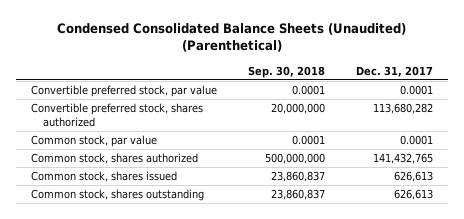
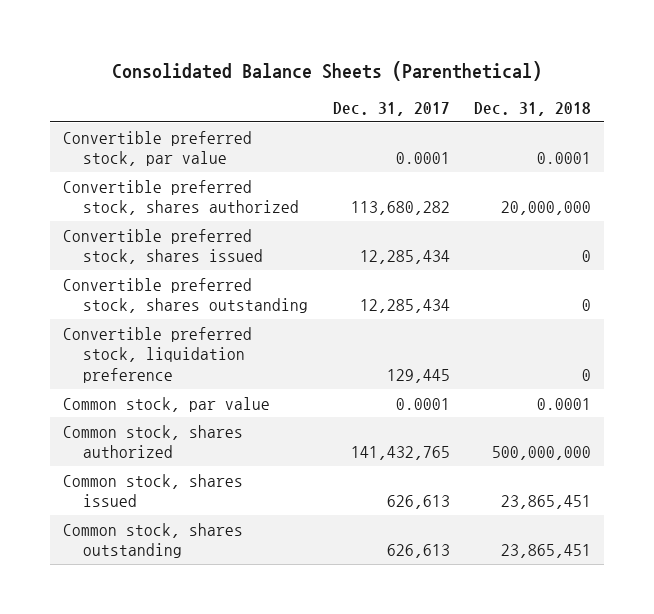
[56,23,406,53] Condensed Consolidated Balance Sheets (Unaudited) (Parenthetical) -> [112,60,543,81] Consolidated Balance Sheets (Parenthetical)
[247,65,325,78] Sep. 30, 2018 -> none
none -> [474,102,592,117] Dec. 31, 2018
none -> [62,228,263,265] Convertible preferred stock, shares issued
none -> [62,277,308,314] Convertible preferred stock, shares outstanding
none -> [62,326,252,383] Convertible preferred stock, liquidation preference

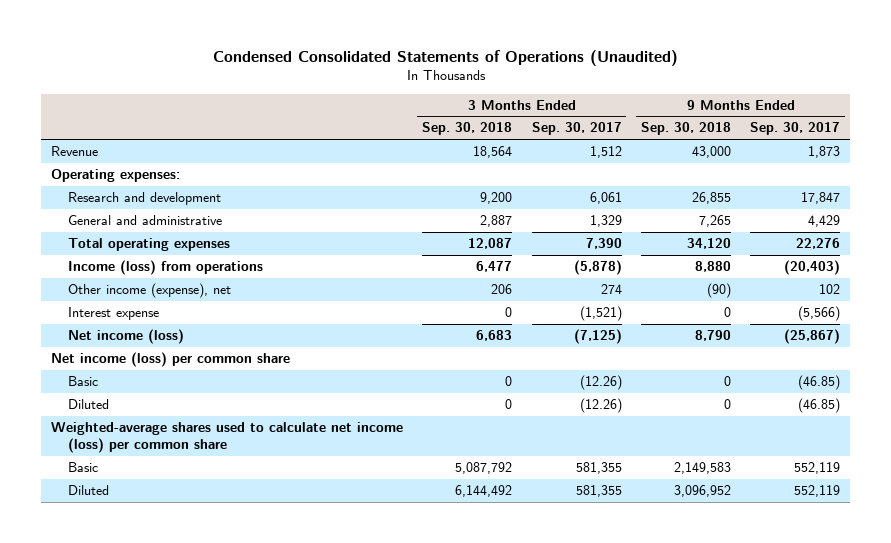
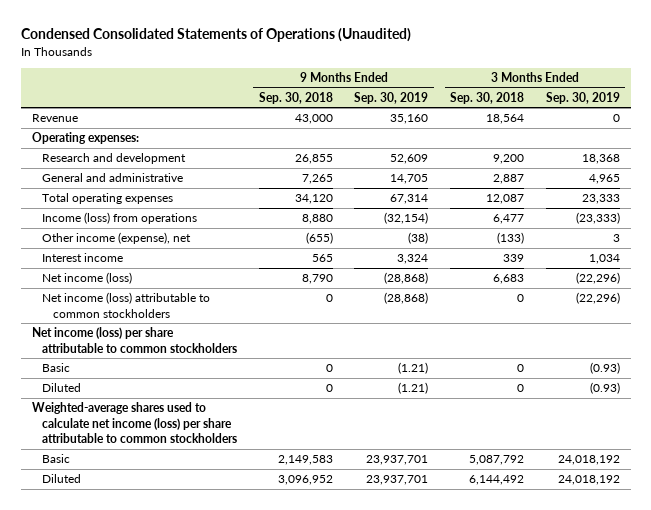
[531,122,622,136] Sep. 30, 2017 -> none
[750,122,841,136] Sep. 30, 2017 -> none
none -> [354,91,429,104] Sep. 30, 2019
none -> [545,91,620,104] Sep. 30, 2019
[67,307,159,321] Interest expense -> none
[491,284,513,295] 206 -> [497,232,525,245] (133)
[707,283,732,299] (90) -> [305,232,333,245] (655)
none -> [42,253,124,263] Interest income
none -> [42,292,211,318] Net income (loss) attributable to common stockholders
[50,352,290,368] Net income (loss) per common share -> [31,327,238,353] Net income (loss) per share attributable to common stockholders
[50,422,403,454] Weighted-average shares used to calculate net income (loss) per common share -> [31,402,238,443] Weighted-average shares used to calculate net income (loss) per share attributable to common stockholders

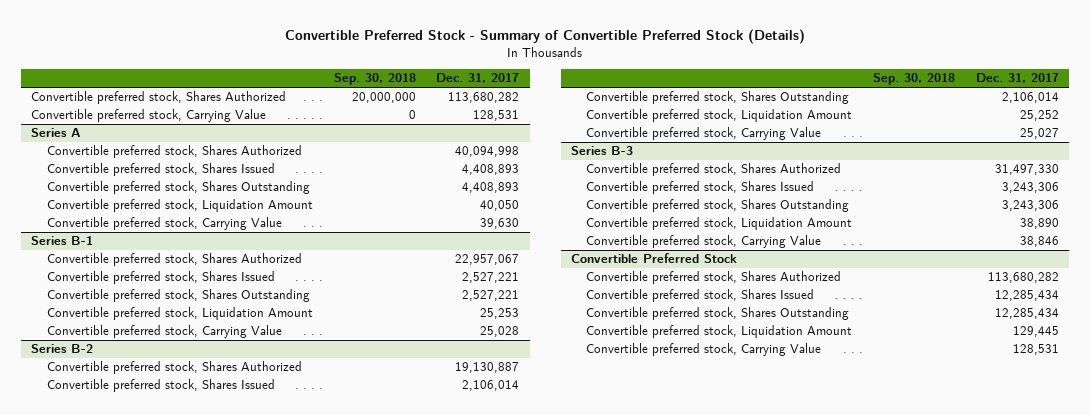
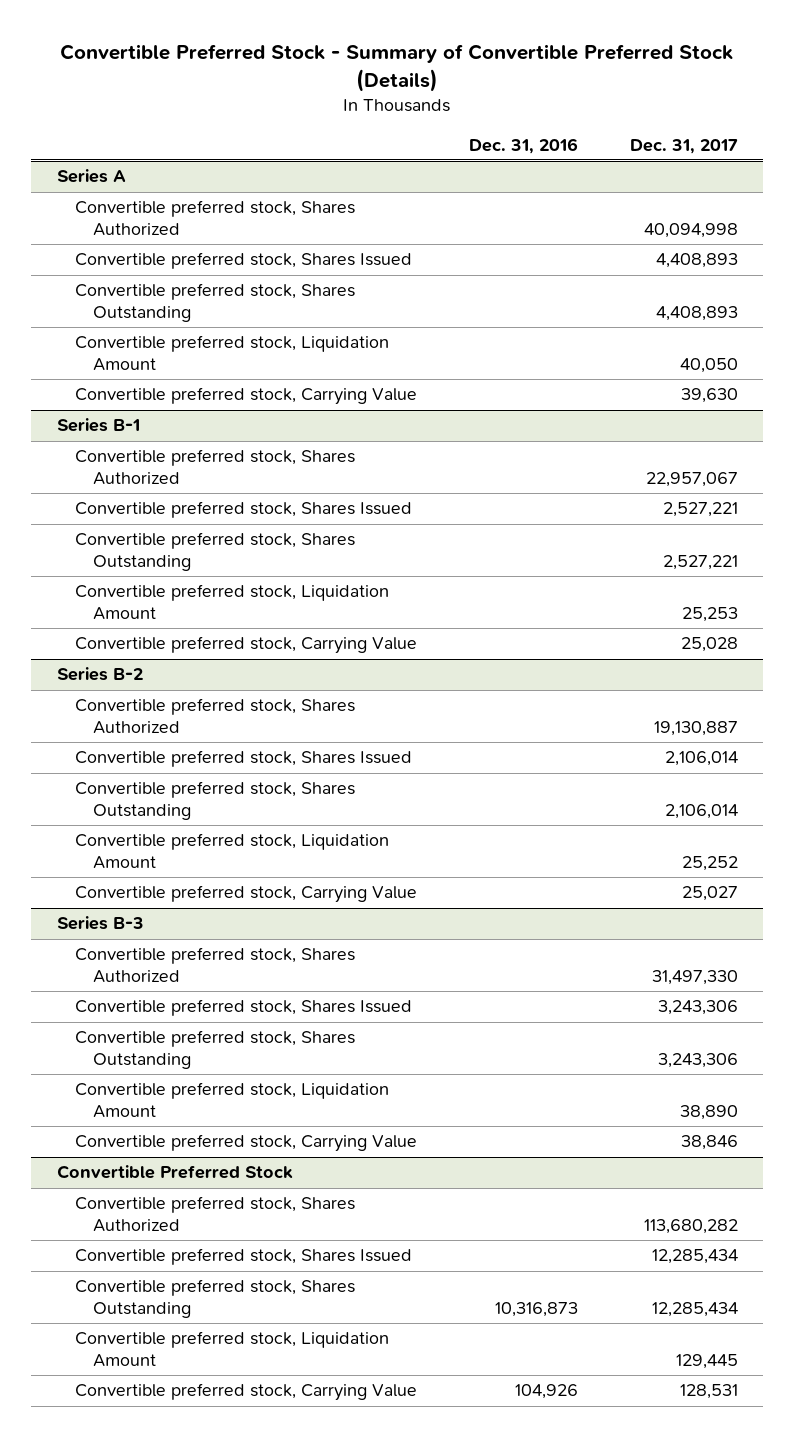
[333,73,416,86] Sep. 30, 2018 -> none
none -> [468,137,578,154] Dec. 31, 2016
[31,91,287,105] Convertible preferred stock, Shares Authorized -> none
[31,109,267,123] Convertible preferred stock, Carrying Value -> none

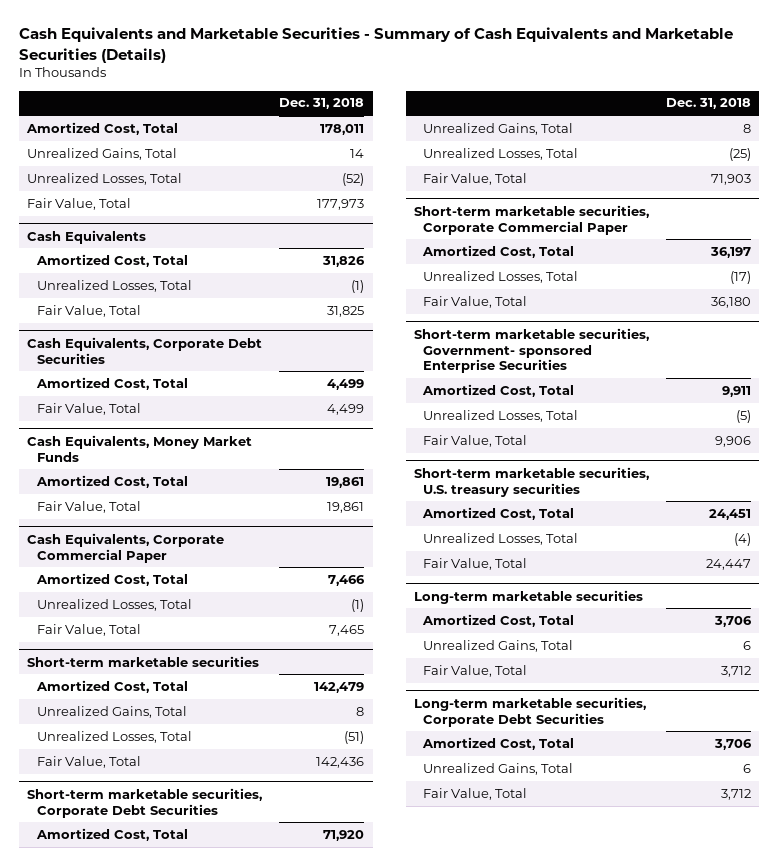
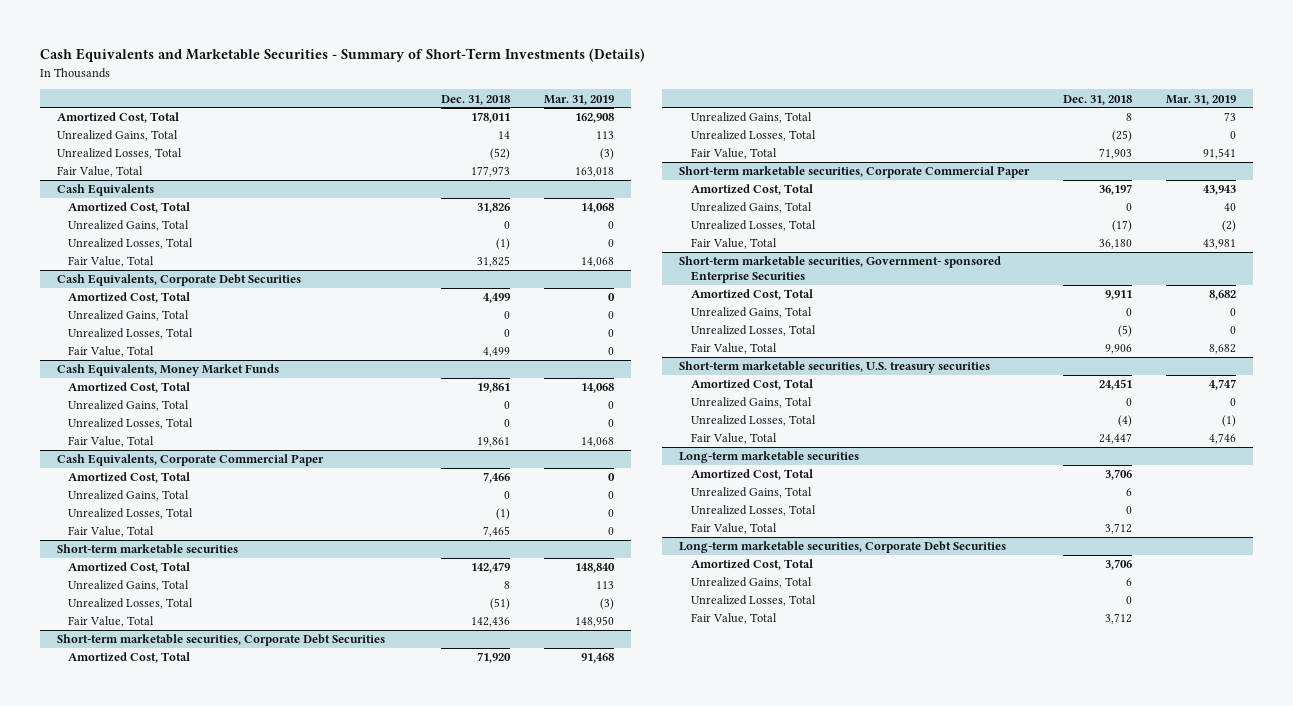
[19,27,734,63] Cash Equivalents and Marketable Securities - Summary of Cash Equivalents and Marketable Securities (Details) -> [39,48,645,63] Cash Equivalents and Marketable Securities - Summary of Short-Term Investments (Details)
none -> [543,94,614,105] Mar. 31, 2019
none -> [67,220,189,232] Unrealized Gains, Total
none -> [67,310,189,322] Unrealized Gains, Total
none -> [67,328,193,340] Unrealized Losses, Total
none -> [67,400,189,412] Unrealized Gains, Total
none -> [67,418,193,430] Unrealized Losses, Total
none -> [67,490,189,502] Unrealized Gains, Total
none -> [690,202,812,214] Unrealized Gains, Total
none -> [690,307,812,319] Unrealized Gains, Total
none -> [690,397,812,409] Unrealized Gains, Total
none -> [690,505,816,517] Unrealized Losses, Total
none -> [690,595,816,607] Unrealized Losses, Total

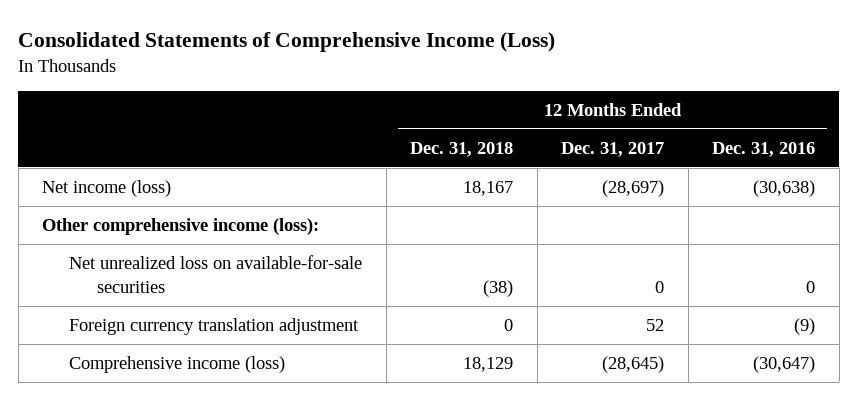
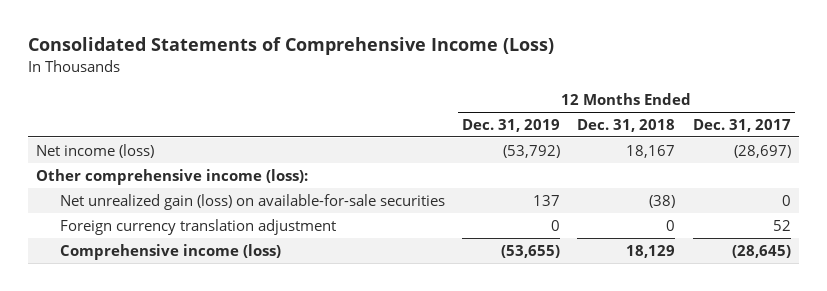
[712,141,816,157] Dec. 31, 2016 -> none
none -> [462,118,561,132] Dec. 31, 2019
[69,255,363,293] Net unrealized loss on available-for-sale securities -> [60,193,446,210] Net unrealized gain (loss) on available-for-sale securities

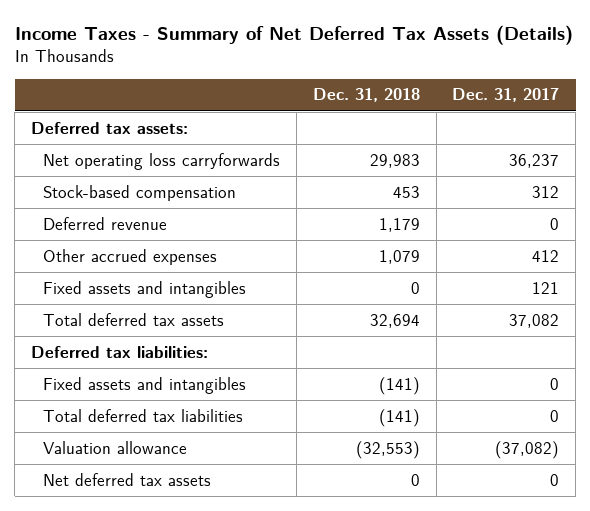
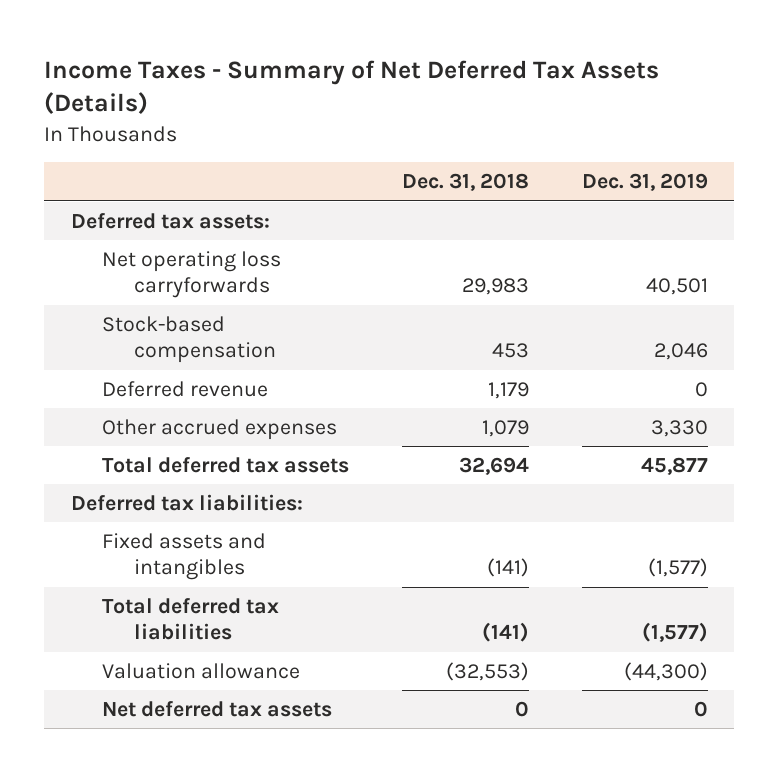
[452,88,560,103] Dec. 31, 2017 -> none
none -> [581,173,708,192] Dec. 31, 2019
[43,280,247,298] Fixed assets and intangibles -> none

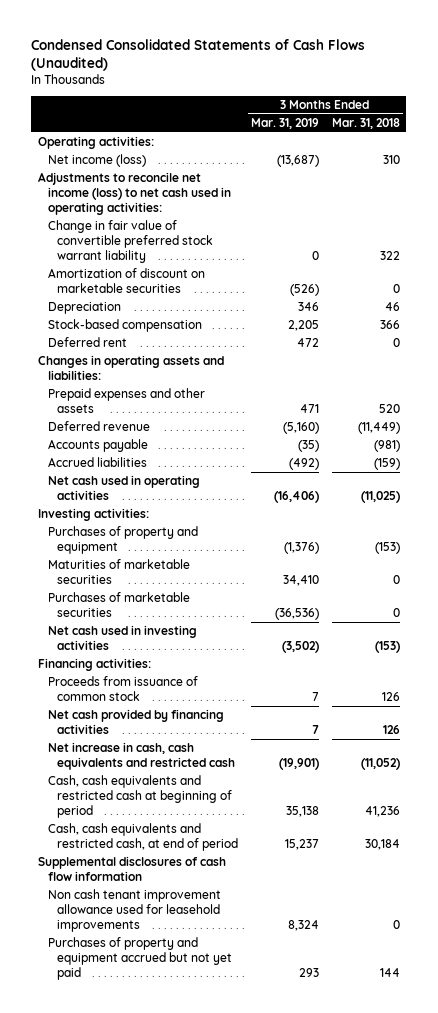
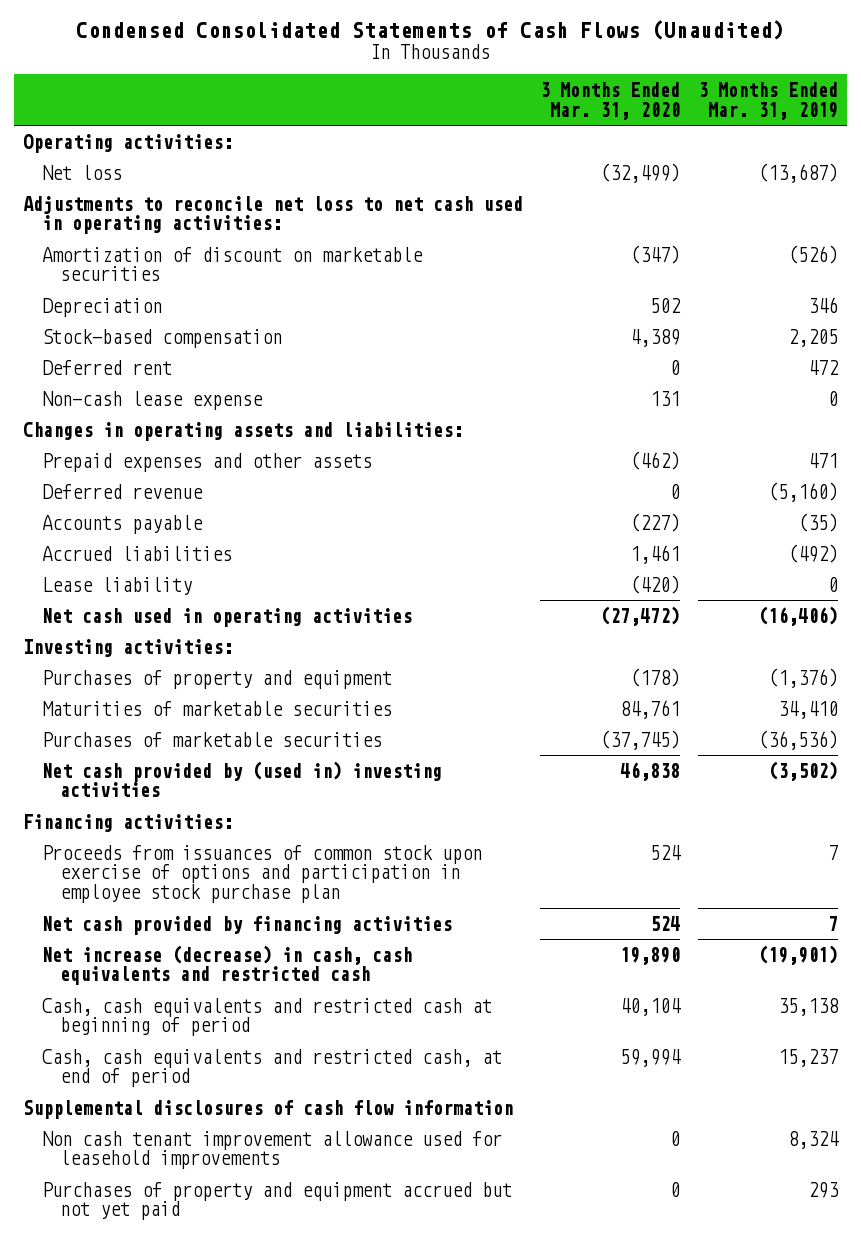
[331,117,400,129] Mar. 31, 2018 -> none
none -> [540,82,681,120] 3 Months Ended Mar. 31, 2020
[47,220,214,264] Change in fair value of convertible preferred stock warrant liability -> none
[47,154,146,168] Net income (loss) -> [41,164,122,180] Net loss
[37,172,231,216] Adjustments to reconcile net income (loss) to net cash used in operating activities: -> [22,195,523,235] Adjustments to reconcile net loss to net cash used in operating activities:
none -> [41,390,263,410] Non-cash lease expense
none -> [41,576,192,595] Lease liability
[47,625,197,651] Net cash used in investing activities -> [41,760,442,798] Net cash provided by (used in) investing activities
[47,676,198,702] Proceeds from issuance of common stock -> none
none -> [41,844,482,904] Proceeds from issuances of common stock upon exercise of options and participation in employee stock purchase plan
[47,742,236,771] Net increase in cash, cash equivalents and restricted cash -> [41,944,412,986] Net increase (decrease) in cash, cash equivalents and restricted cash

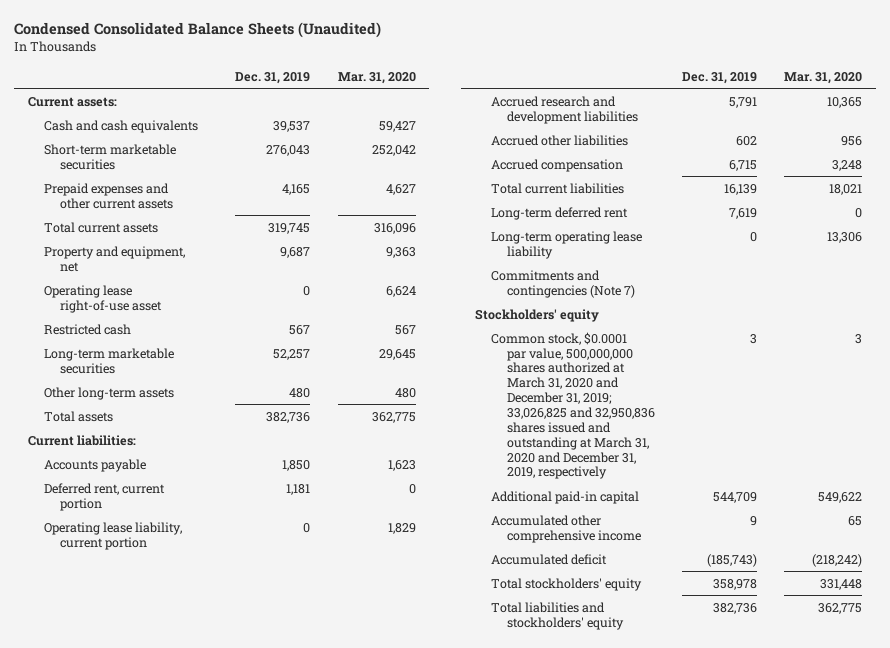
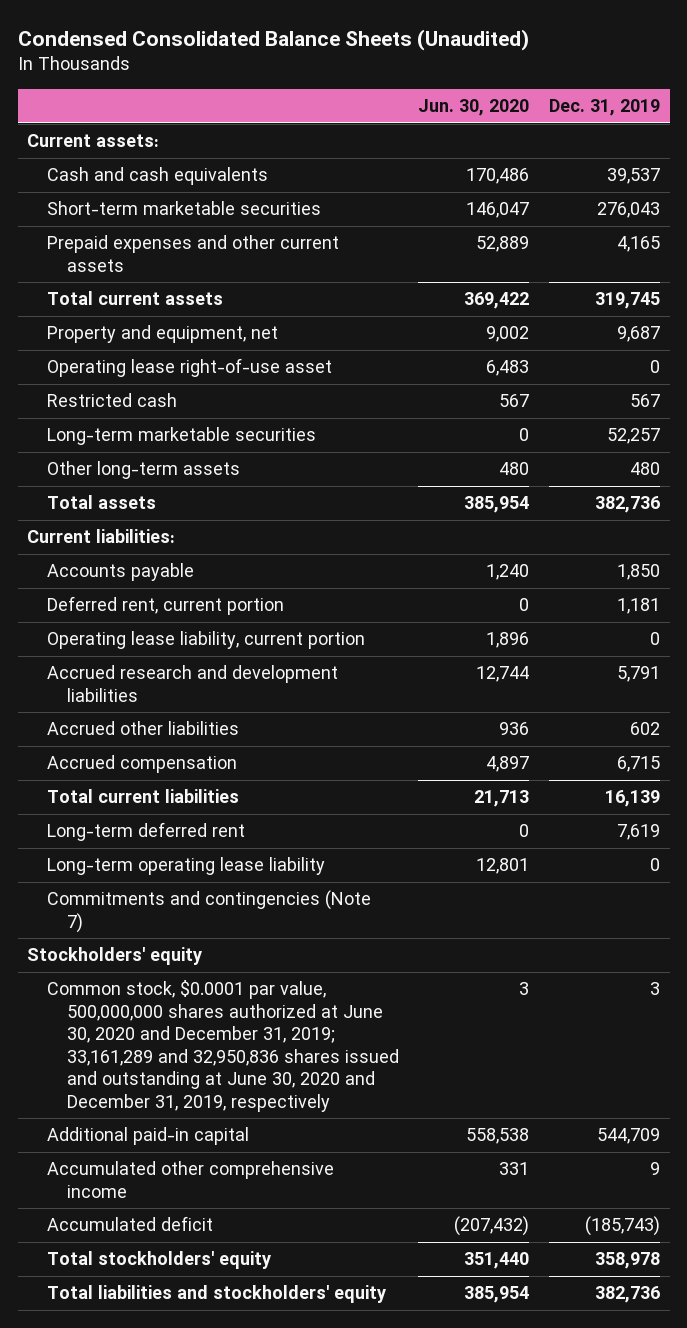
[337,71,416,84] Mar. 31, 2020 -> none
none -> [418,99,530,117] Jun. 30, 2020
[490,331,656,480] Common stock, $0.0001 par value, 500,000,000 shares authorized at March 31, 2020 and December 31, 2019; 33,026,825 and 32,950,836 shares issued and outstanding at March 31, 2020 and December 31, 2019, respectively -> [47,980,399,1112] Common stock, $0.0001 par value, 500,000,000 shares authorized at June 30, 2020 and December 31, 2019; 33,161,289 and 32,950,836 shares issued and outstanding at June 30, 2020 and December 31, 2019, respectively

